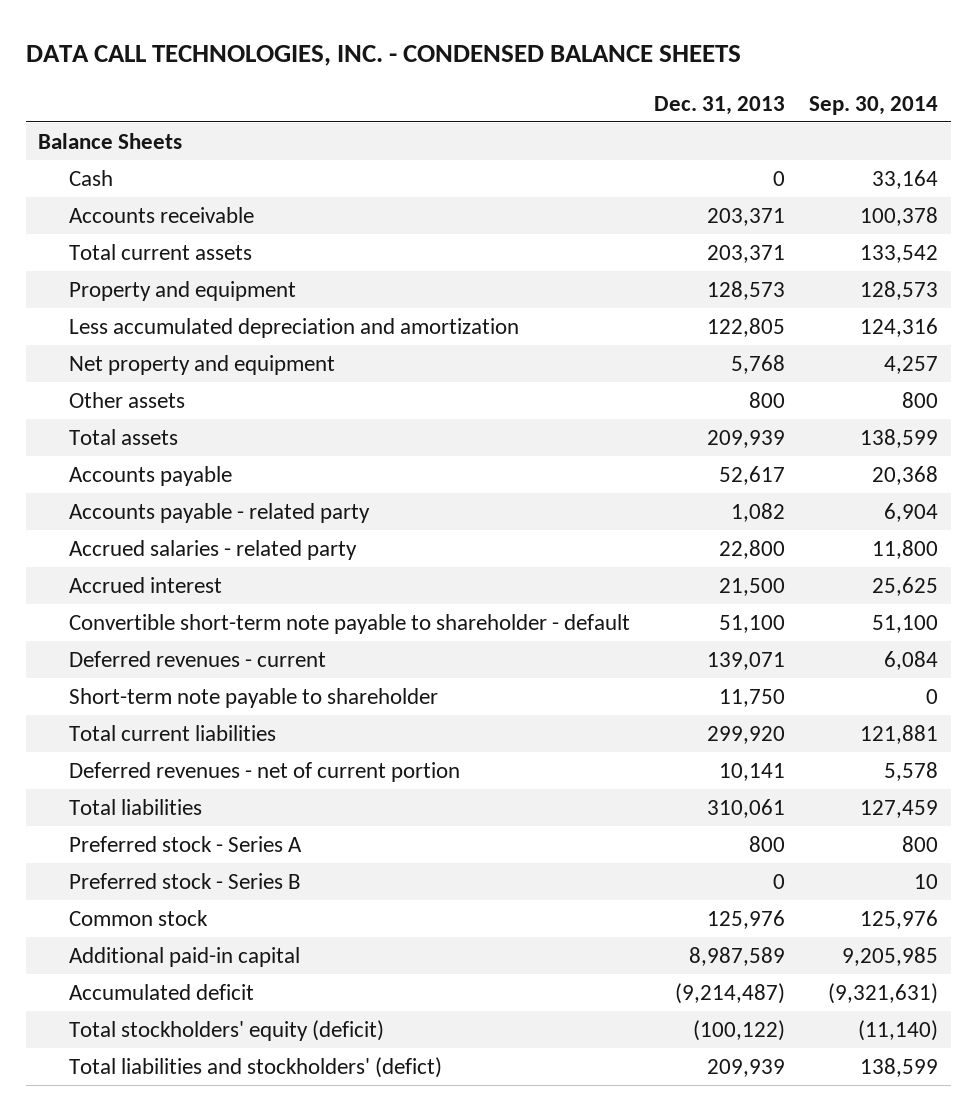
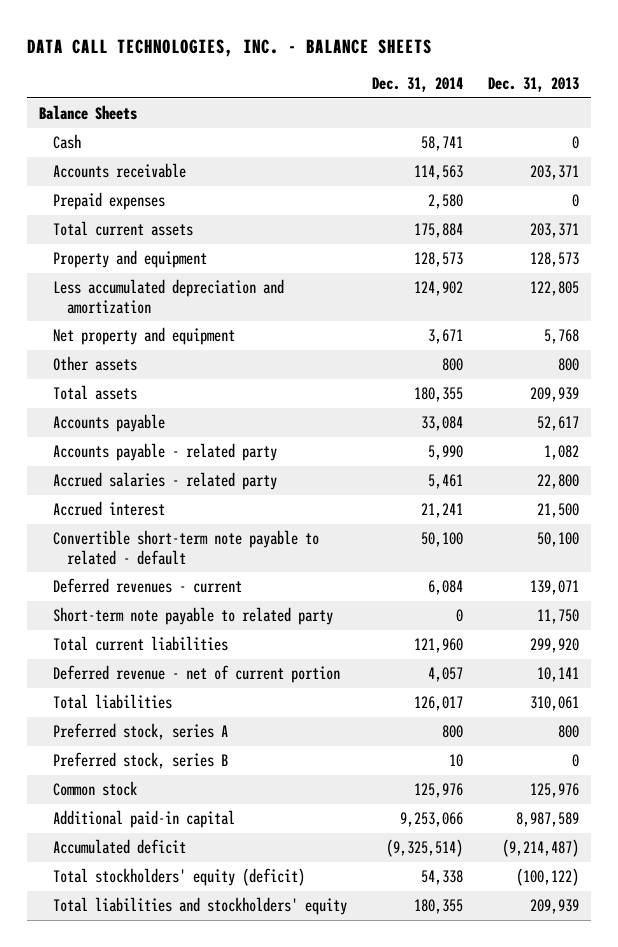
[26,44,742,66] DATA CALL TECHNOLOGIES, INC. - CONDENSED BALANCE SHEETS -> [26,38,432,57] DATA CALL TECHNOLOGIES, INC. - BALANCE SHEETS
[809,95,939,115] Sep. 30, 2014 -> none
none -> [371,77,463,93] Dec. 31, 2014
none -> [53,192,166,211] Prepaid expenses
[69,614,631,635] Convertible short-term note payable to shareholder - default -> [53,530,320,565] Convertible short-term note payable to related - default
[719,615,786,634] 51,100 -> [536,532,579,548] 50,100
[69,688,439,709] Short-term note payable to shareholder -> [53,607,334,626] Short-term note payable to related party
[69,762,461,783] Deferred revenues - net of current portion -> [53,665,341,684] Deferred revenue - net of current portion
[69,836,303,853] Preferred stock - Series A -> [53,723,229,741] Preferred stock, series A
[69,873,302,890] Preferred stock - Series B -> [53,752,229,770] Preferred stock, series B
[69,1057,443,1079] Total liabilities and stockholders' (defict) -> [53,897,348,916] Total liabilities and stockholders' equity

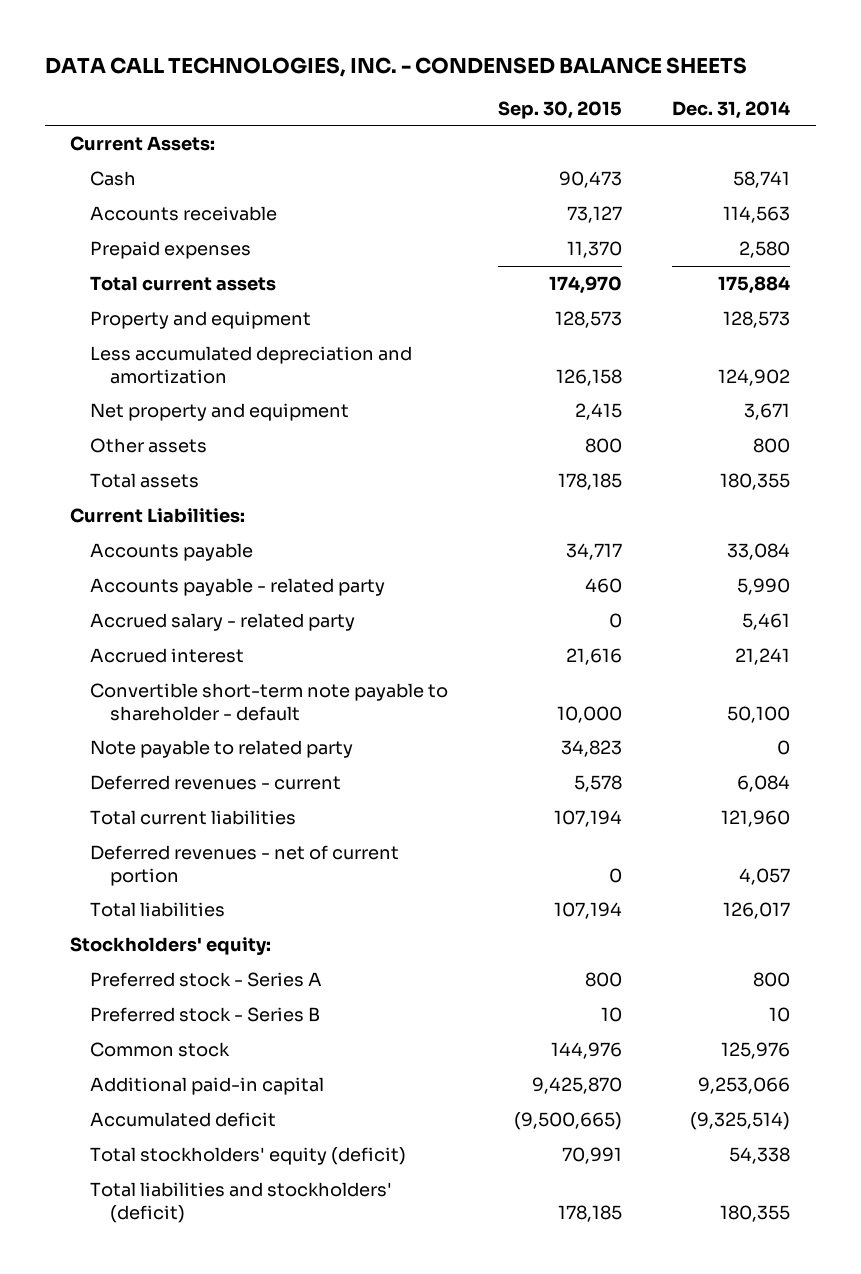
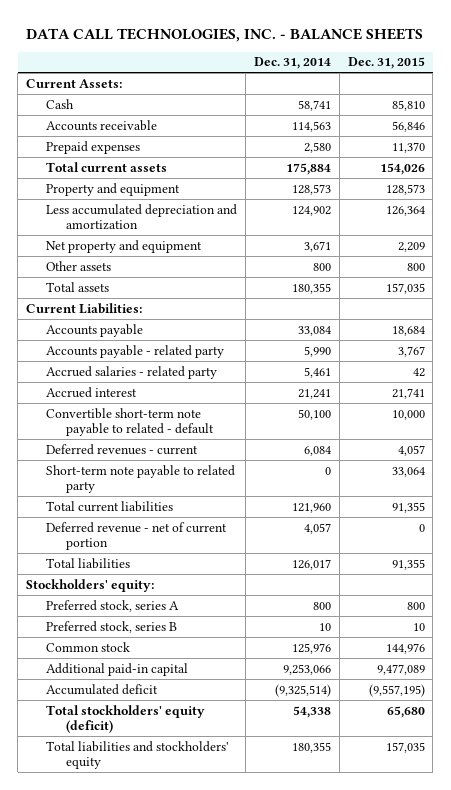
[45,56,748,77] DATA CALL TECHNOLOGIES, INC. - CONDENSED BALANCE SHEETS -> [26,27,424,42] DATA CALL TECHNOLOGIES, INC. - BALANCE SHEETS
[498,100,623,119] Sep. 30, 2015 -> none
none -> [347,57,425,70] Dec. 31, 2015
[89,612,355,631] Accrued salary - related party -> [46,365,218,379] Accrued salaries - related party
[89,739,353,758] Note payable to related party -> none
[89,682,448,721] Convertible short-term note payable to shareholder - default -> [46,407,215,437] Convertible short-term note payable to related - default
none -> [46,464,236,494] Short-term note payable to related party
[89,844,399,886] Deferred revenues - net of current portion -> [46,521,228,551] Deferred revenue - net of current portion
[89,971,322,987] Preferred stock - Series A -> [46,599,180,612] Preferred stock, series A
[89,1006,320,1022] Preferred stock - Series B -> [46,620,178,633] Preferred stock, series B
[89,1181,392,1223] Total liabilities and stockholders' (deficit) -> [46,740,230,770] Total liabilities and stockholders' equity

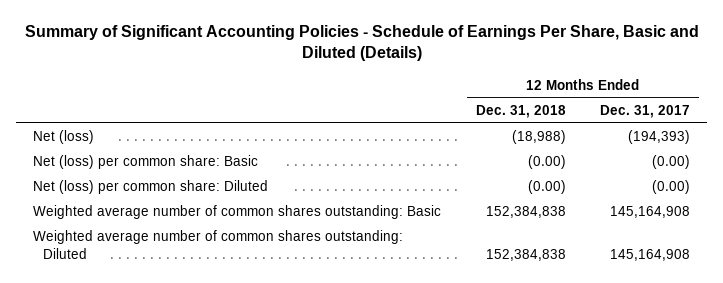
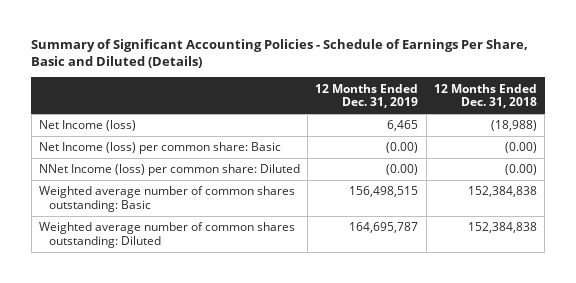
[600,104,691,118] Dec. 31, 2017 -> none
none -> [315,83,419,108] 12 Months Ended Dec. 31, 2019
[33,130,95,145] Net (loss) -> [38,120,136,132] Net Income (loss)
[33,155,259,170] Net (loss) per common share: Basic -> [38,142,281,155] Net Income (loss) per common share: Basic
[33,180,269,195] Net (loss) per common share: Diluted -> [38,164,300,177] NNet Income (loss) per common share: Diluted

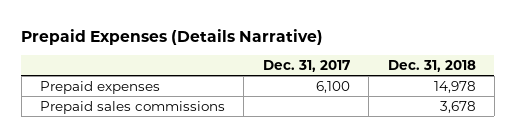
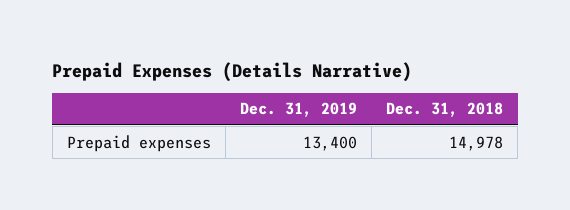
[262,59,350,72] Dec. 31, 2017 -> none
none -> [240,102,358,118] Dec. 31, 2019
[39,100,225,114] Prepaid sales commissions -> none

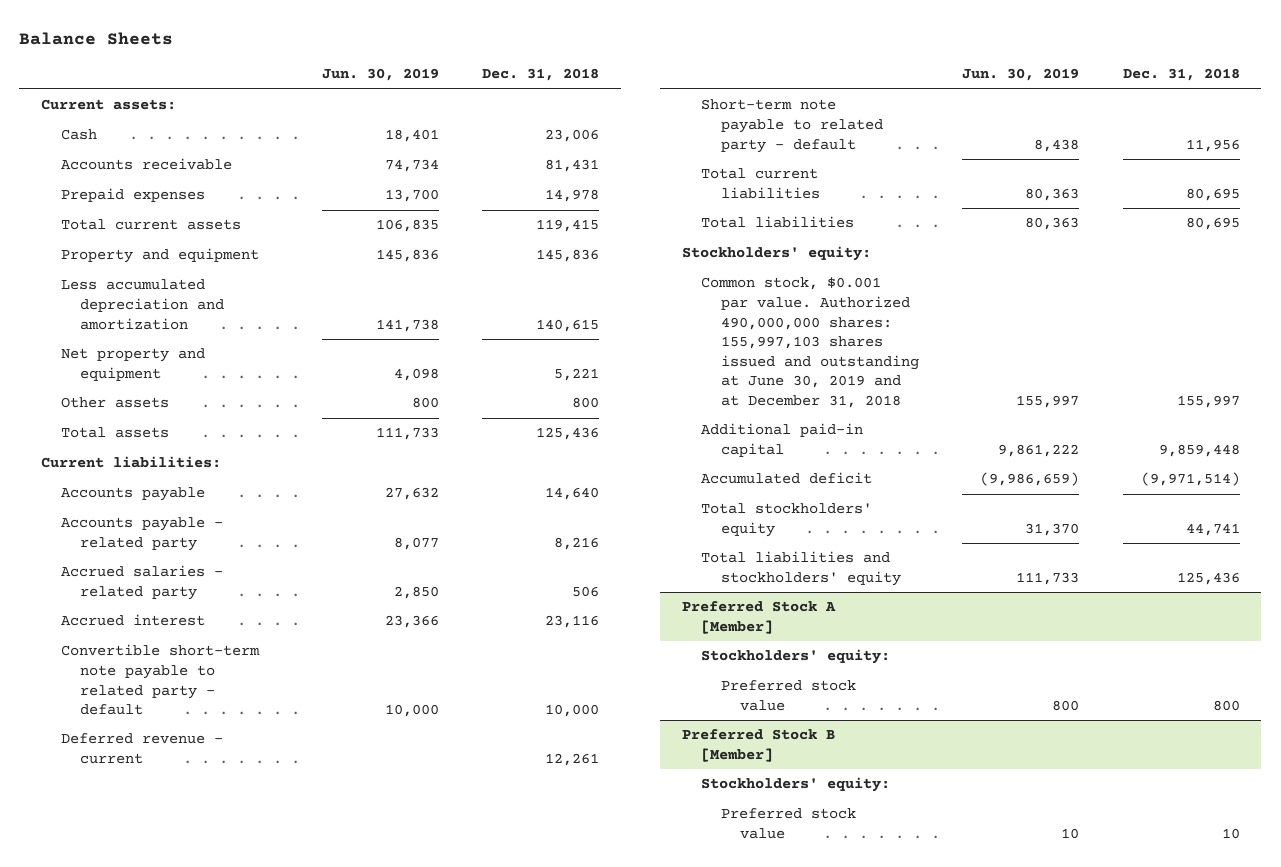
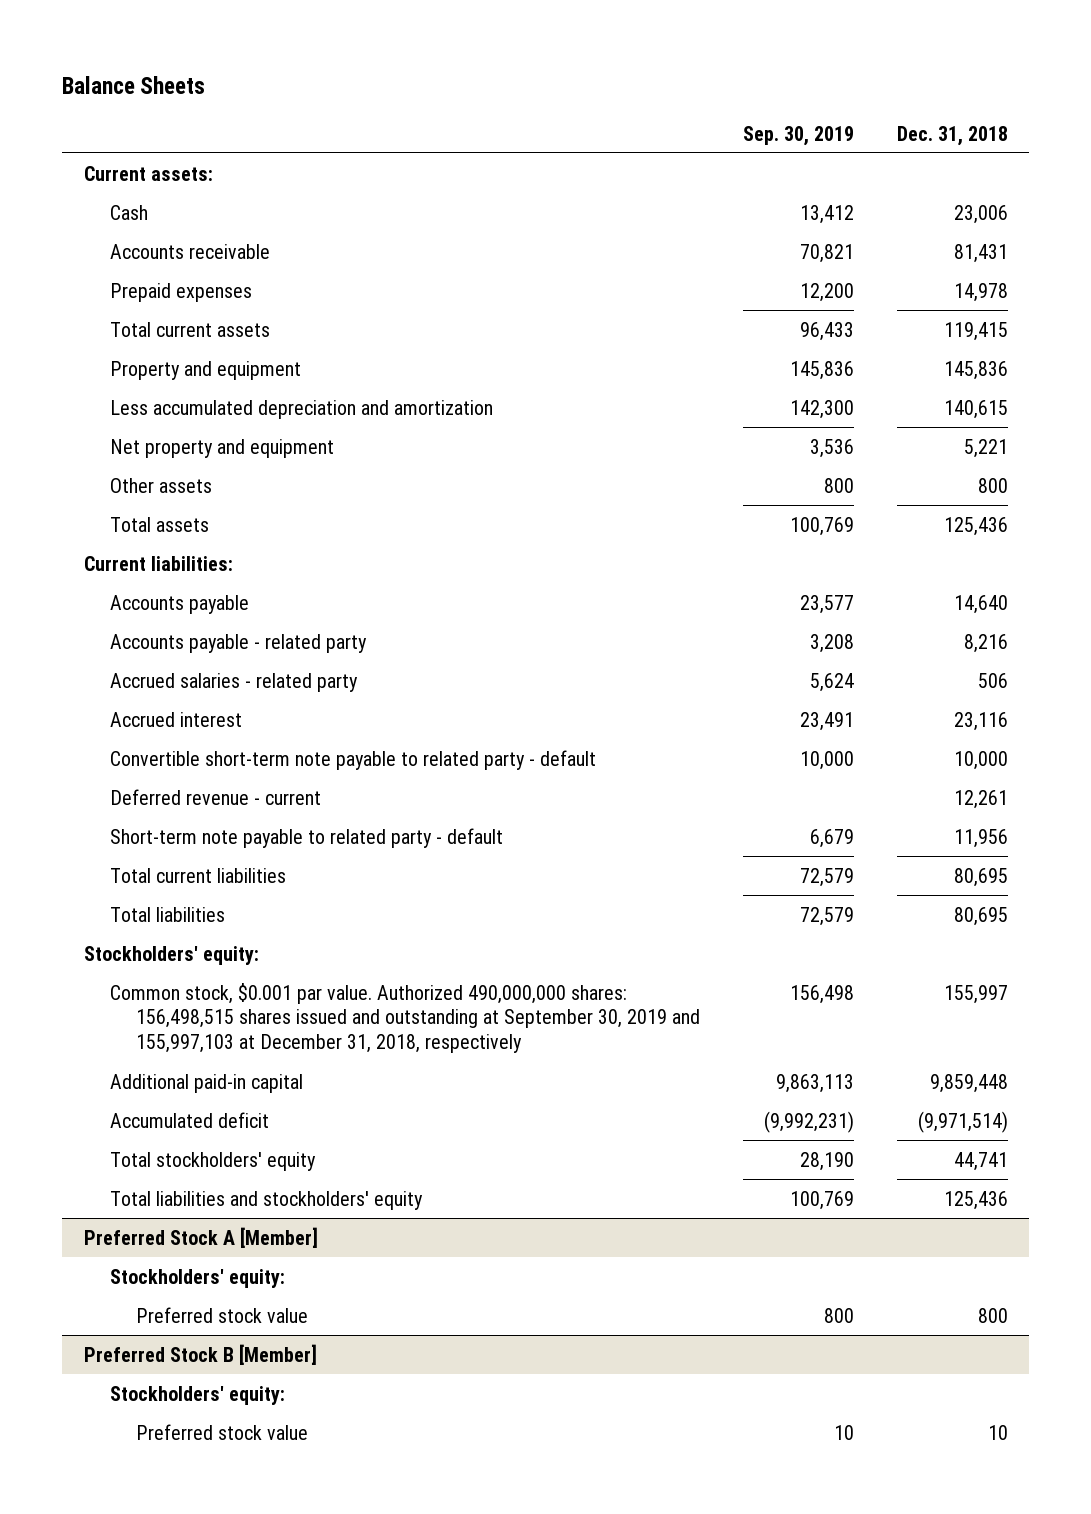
[321,68,439,82] Jun. 30, 2019 -> none
none -> [742,125,854,146] Sep. 30, 2019
[701,277,919,409] Common stock, $0.001 par value. Authorized 490,000,000 shares: 155,997,103 shares issued and outstanding at June 30, 2019 and at December 31, 2018 -> [109,982,700,1054] Common stock, $0.001 par value. Authorized 490,000,000 shares: 156,498,515 shares issued and outstanding at September 30, 2019 and 155,997,103 at December 31, 2018, respectively

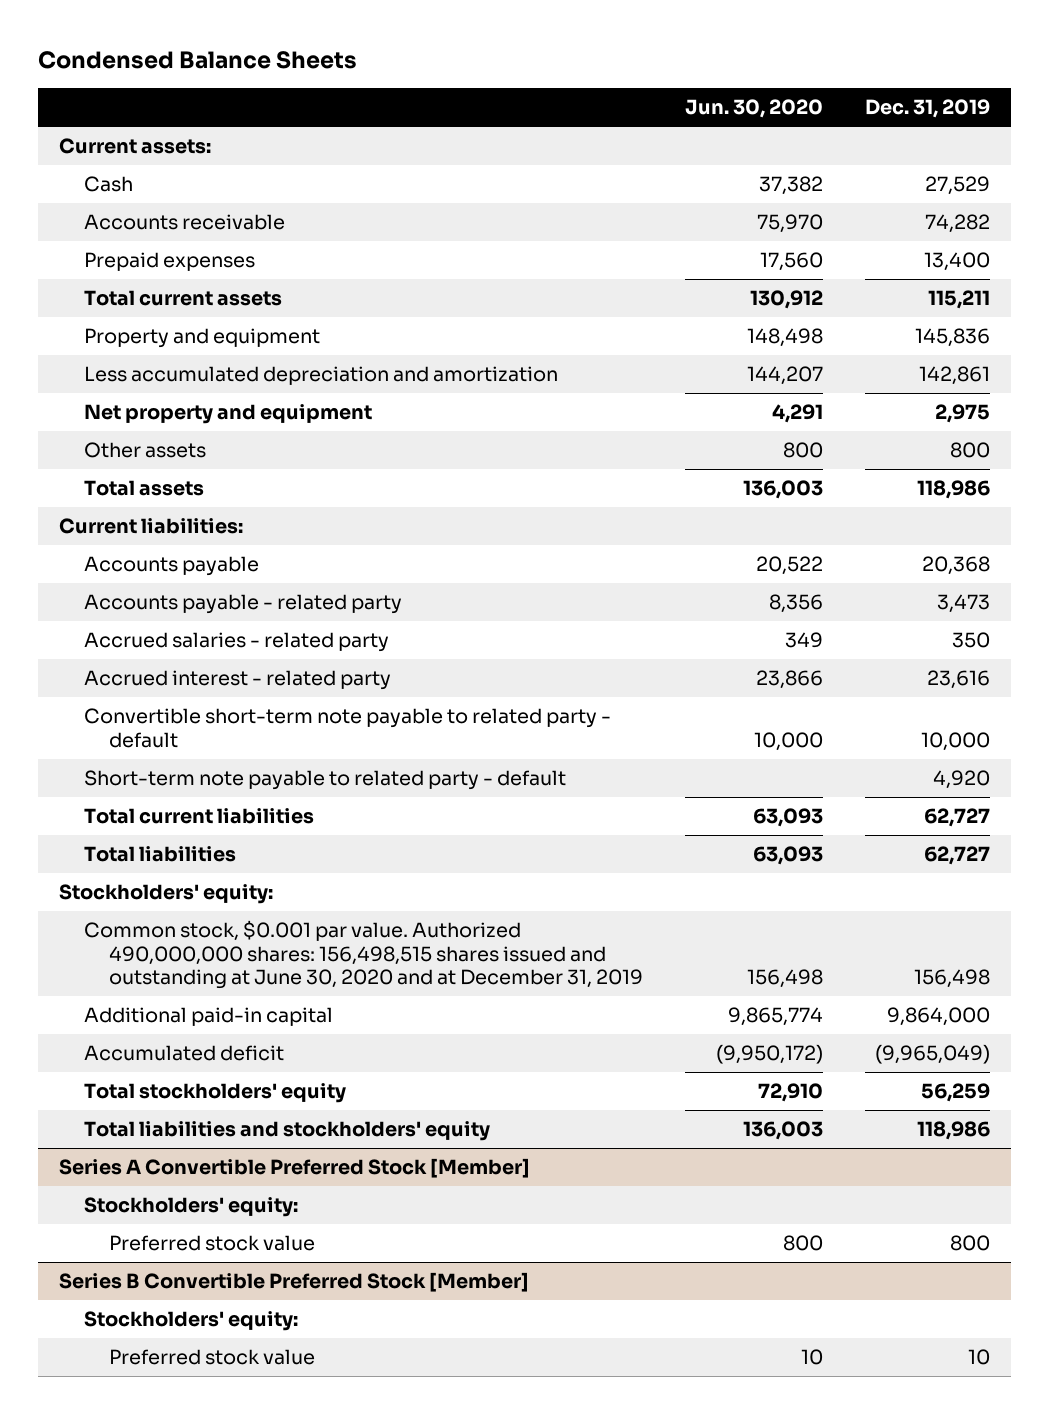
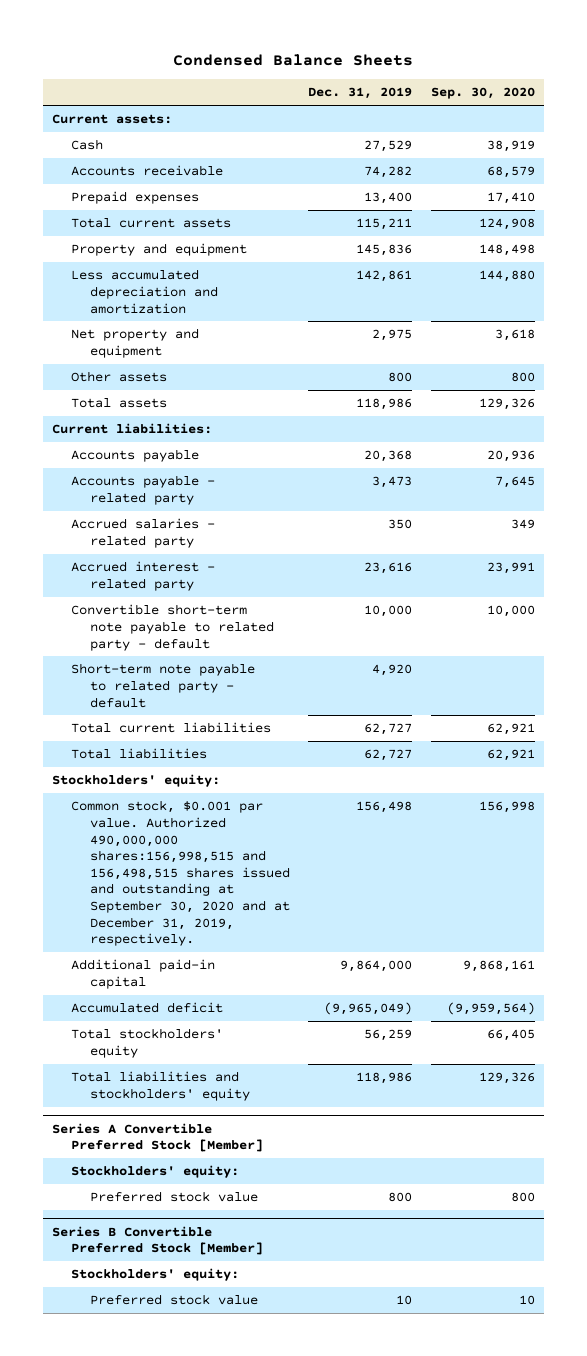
[684,99,823,119] Jun. 30, 2020 -> none
none -> [430,87,535,100] Sep. 30, 2020
[83,920,643,990] Common stock, $0.001 par value. Authorized 490,000,000 shares: 156,498,515 shares issued and outstanding at June 30, 2020 and at December 31, 2019 -> [70,800,291,947] Common stock, $0.001 par value. Authorized 490,000,000 shares:156,998,515 and 156,498,515 shares issued and outstanding at September 30, 2020 and at December 31, 2019, respectively.

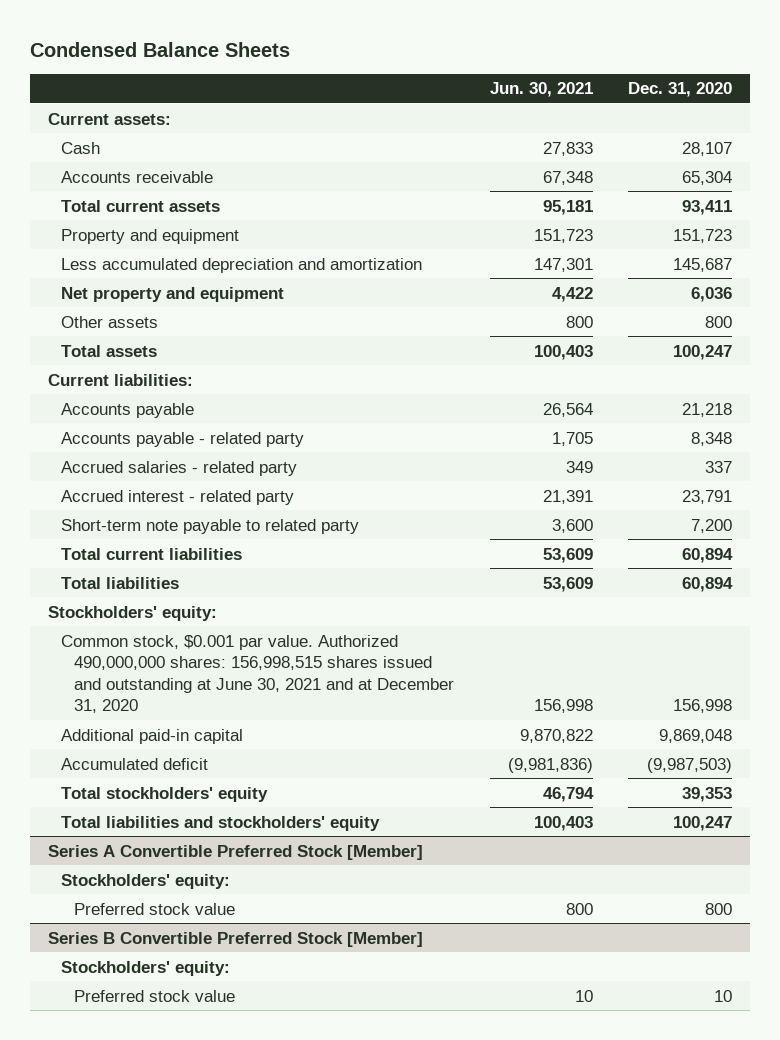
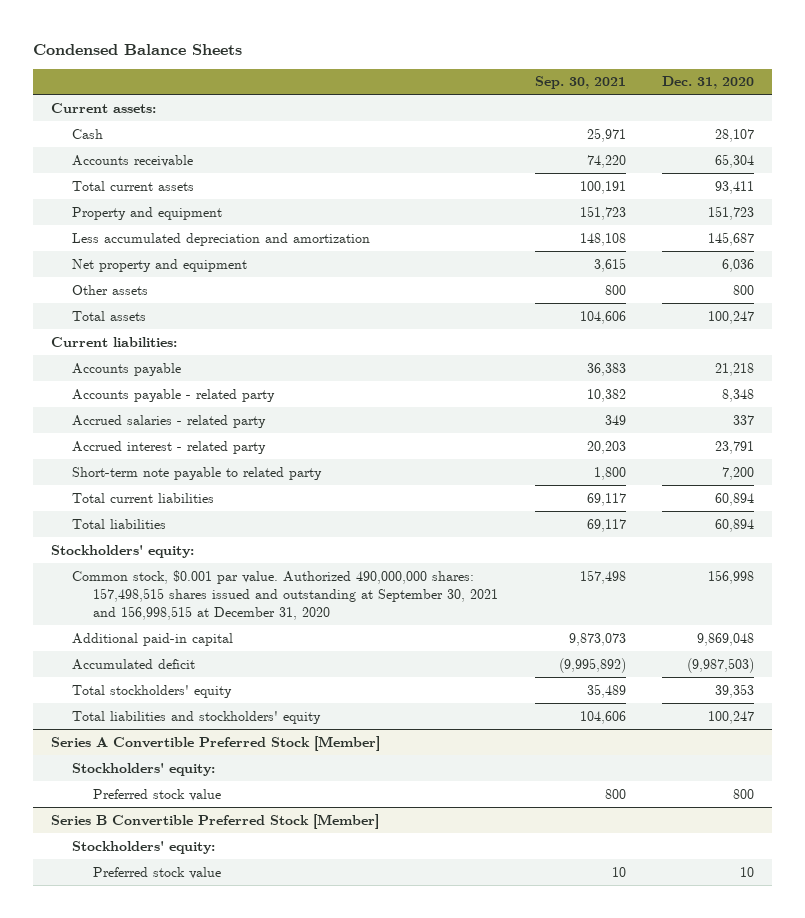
[489,82,593,98] Jun. 30, 2021 -> none
none -> [534,76,626,90] Sep. 30, 2021
[60,634,454,714] Common stock, $0.001 par value. Authorized 490,000,000 shares: 156,998,515 shares issued and outstanding at June 30, 2021 and at December 31, 2020 -> [72,569,499,620] Common stock, $0.001 par value. Authorized 490,000,000 shares: 157,498,515 shares issued and outstanding at September 30, 2021 and 156,998,515 at December 31, 2020

